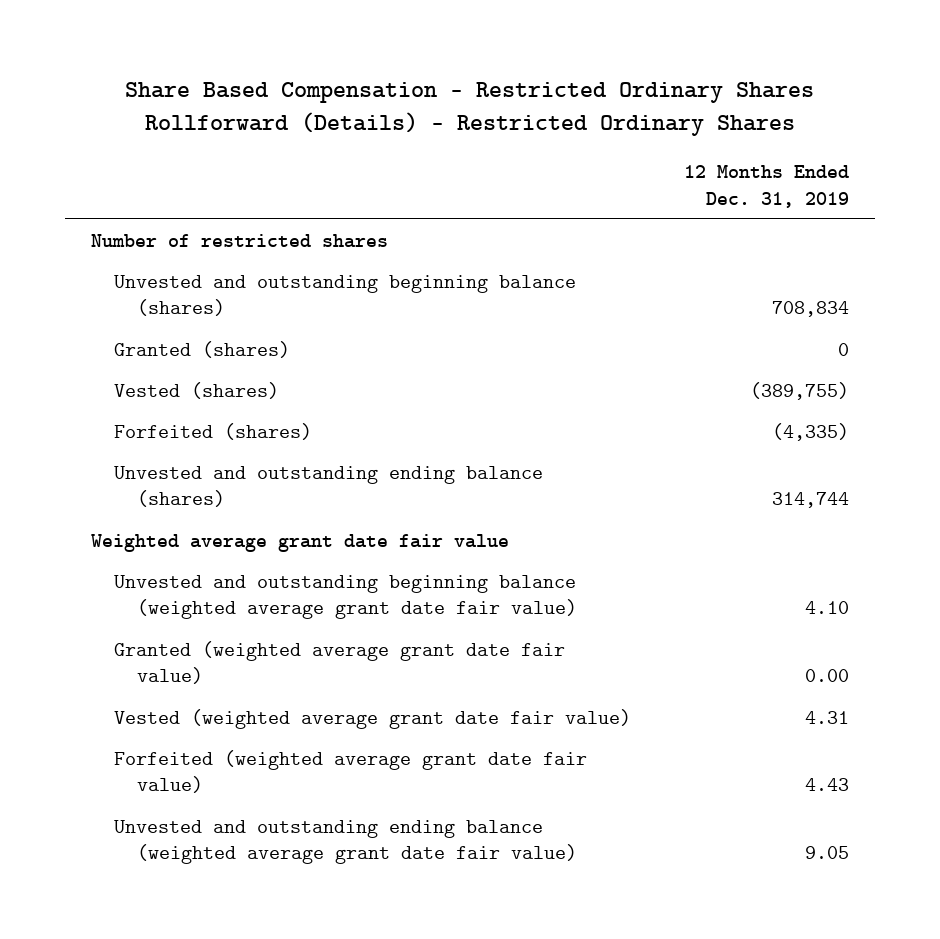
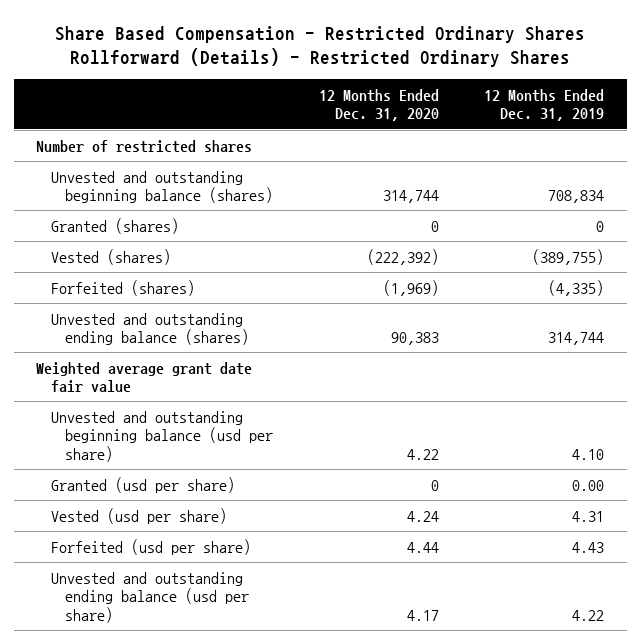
none -> [318,88,439,122] 12 Months Ended Dec. 31, 2020
[114,575,578,620] Unvested and outstanding beginning balance (weighted average grant date fair value) -> [50,410,274,462] Unvested and outstanding beginning balance (usd per share)
[114,641,566,685] Granted (weighted average grant date fair value) -> [50,476,235,493] Granted (usd per share)
[114,709,632,730] Vested (weighted average grant date fair value) -> [50,507,227,524] Vested (usd per share)
[114,750,588,794] Forfeited (weighted average grant date fair value) -> [50,538,251,555] Forfeited (usd per share)
[114,820,578,865] Unvested and outstanding ending balance (weighted average grant date fair value) -> [50,571,250,623] Unvested and outstanding ending balance (usd per share)
[804,846,849,860] 9.05 -> [572,609,605,621] 4.22

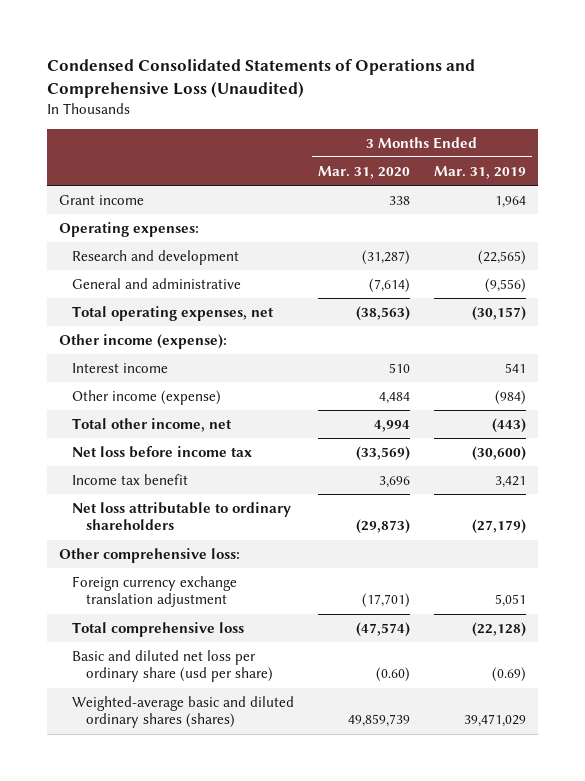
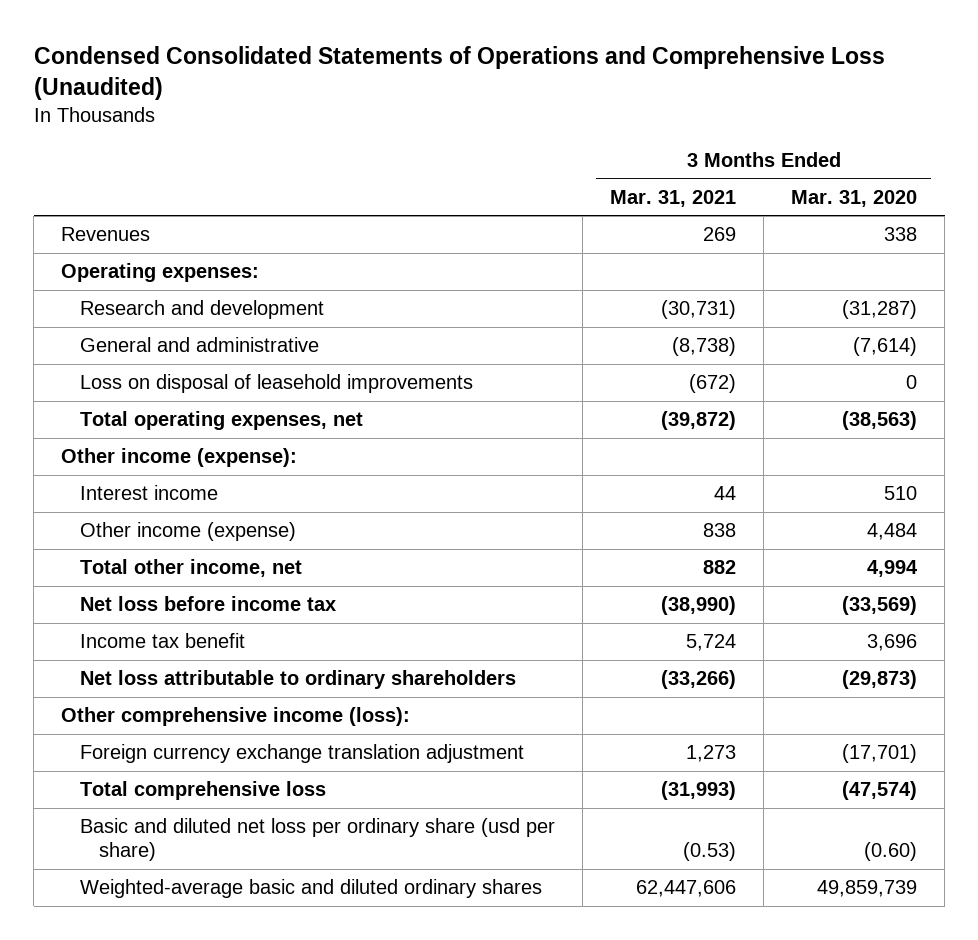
[433,165,526,179] Mar. 31, 2019 -> none
none -> [610,189,737,207] Mar. 31, 2021
[59,194,145,205] Grant income -> [61,227,151,242] Revenues
none -> [80,374,474,394] Loss on disposal of leasehold improvements
[59,547,241,563] Other comprehensive loss: -> [61,707,411,727] Other comprehensive income (loss):
[72,695,295,729] Weighted-average basic and diluted ordinary shares (shares) -> [80,879,543,899] Weighted-average basic and diluted ordinary shares

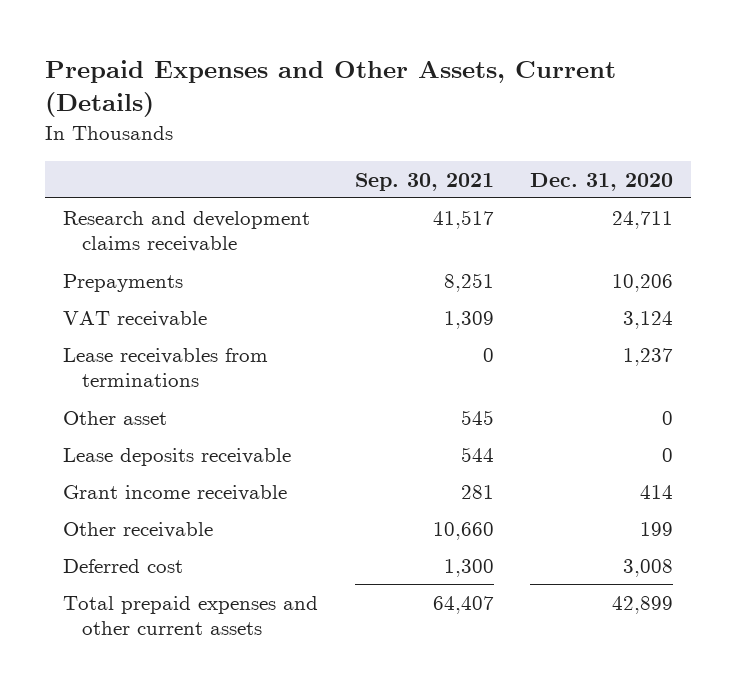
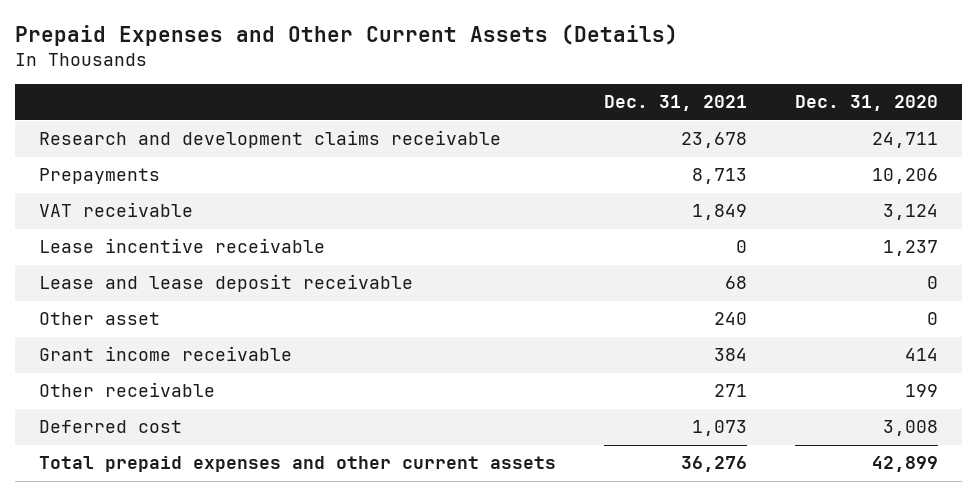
[45,60,617,118] Prepaid Expenses and Other Assets, Current (Details) -> [15,24,679,47] Prepaid Expenses and Other Current Assets (Details)
[354,172,494,191] Sep. 30, 2021 -> none
none -> [604,95,748,112] Dec. 31, 2021
[63,347,269,388] Lease receivables from terminations -> [39,238,326,254] Lease incentive receivable
none -> [39,274,414,293] Lease and lease deposit receivable
[63,447,292,466] Lease deposits receivable -> none

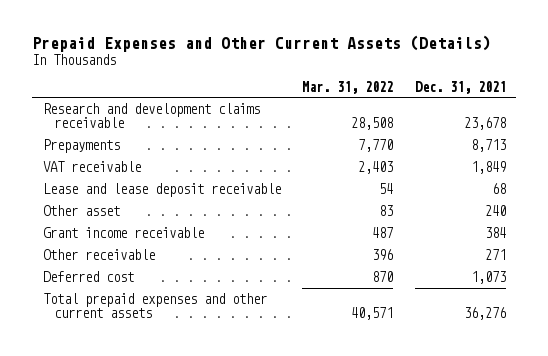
[795,95,939,112] Dec. 31, 2020 -> none
none -> [302,80,394,94] Mar. 31, 2022
[39,238,326,254] Lease incentive receivable -> none

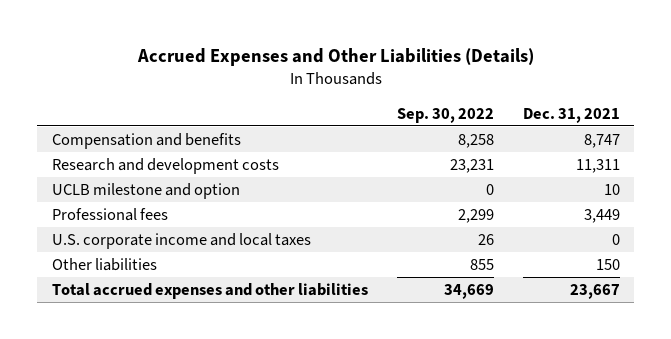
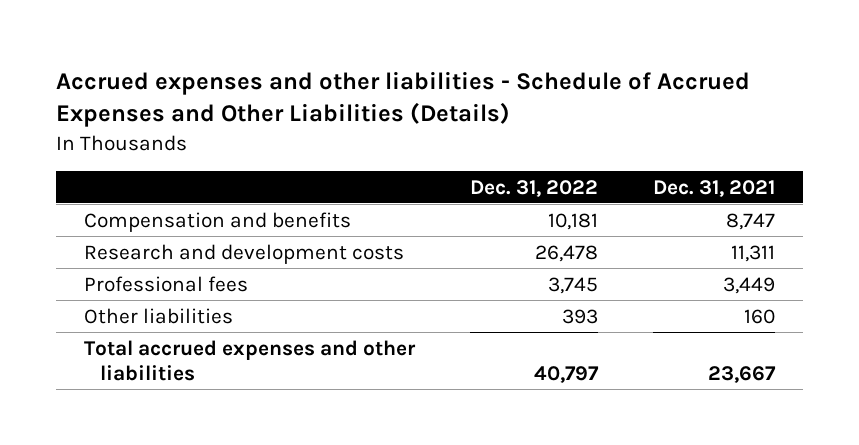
[136,48,534,67] Accrued Expenses and Other Liabilities (Details) -> [56,70,751,128] Accrued expenses and other liabilities - Schedule of Accrued Expenses and Other Liabilities (Details)
[396,107,494,123] Sep. 30, 2022 -> none
none -> [469,179,598,197] Dec. 31, 2022
[51,182,240,199] UCLB milestone and option -> none
[51,232,311,249] U.S. corporate income and local taxes -> none
[595,258,620,270] 150 -> [744,308,776,324] 160

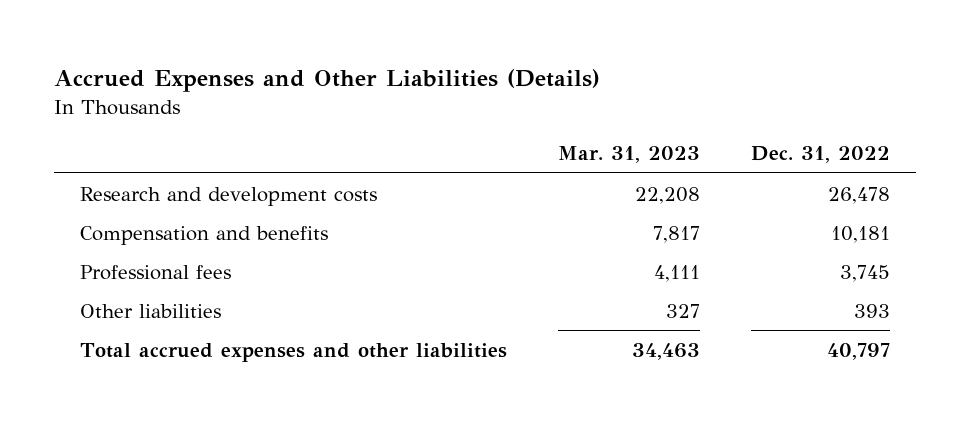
[56,70,751,128] Accrued expenses and other liabilities - Schedule of Accrued Expenses and Other Liabilities (Details) -> [54,68,601,92] Accrued Expenses and Other Liabilities (Details)
[653,179,776,197] Dec. 31, 2021 -> none
none -> [558,146,701,164] Mar. 31, 2023
[83,211,351,232] Compensation and benefits -> [79,225,328,245] Compensation and benefits

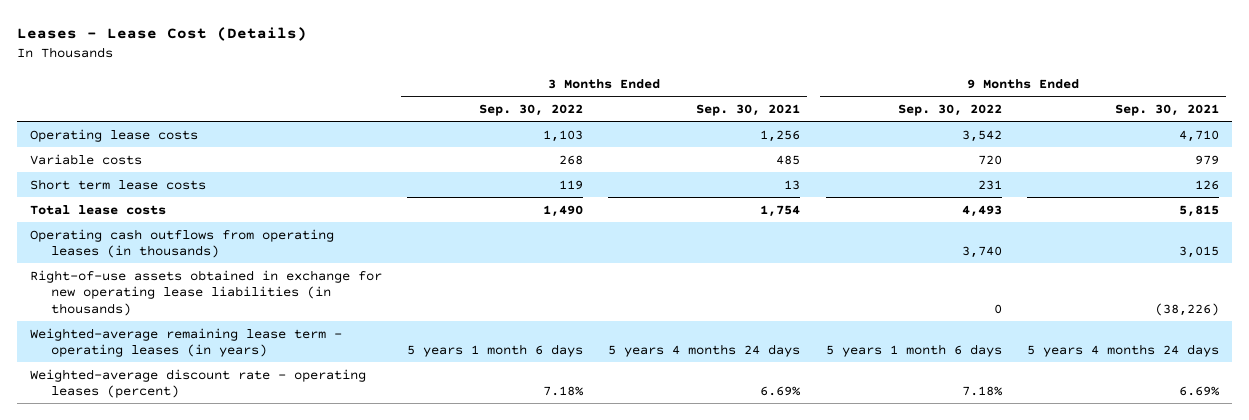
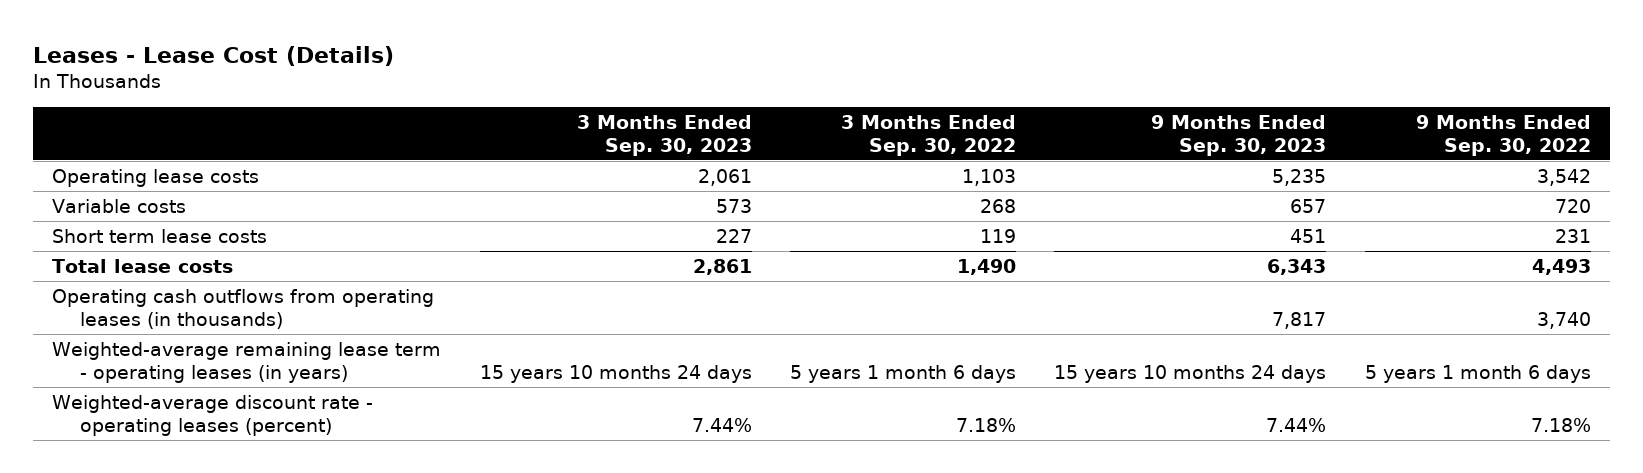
[696,103,801,116] Sep. 30, 2021 -> none
[1115,103,1220,116] Sep. 30, 2021 -> none
none -> [576,114,752,156] 3 Months Ended Sep. 30, 2023
none -> [1151,114,1327,156] 9 Months Ended Sep. 30, 2023
[29,269,382,316] Right-of-use assets obtained in exchange for new operating lease liabilities (in thousands) -> none

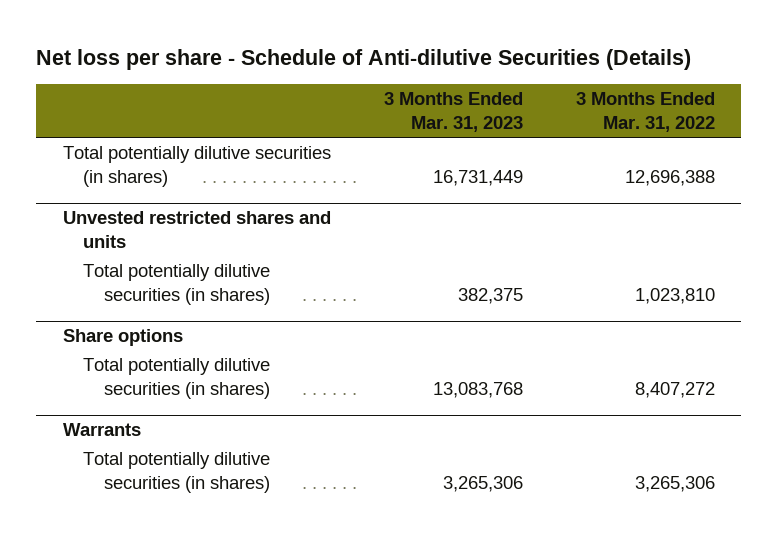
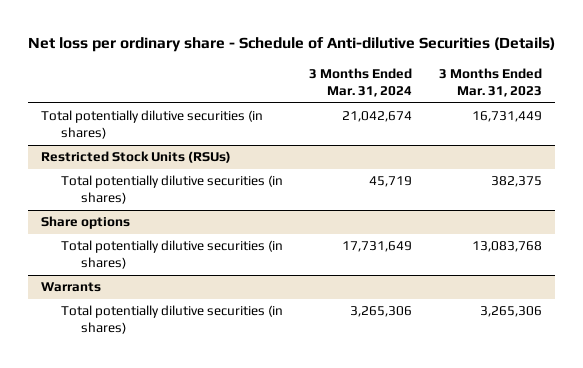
[36,49,692,71] Net loss per share - Schedule of Anti-dilutive Securities (Details) -> [27,37,555,53] Net loss per ordinary share - Schedule of Anti-dilutive Securities (Details)
[575,91,715,133] 3 Months Ended Mar. 31, 2022 -> none
none -> [309,68,413,98] 3 Months Ended Mar. 31, 2024
[62,211,331,249] Unvested restricted shares and units -> [40,151,231,164] Restricted Stock Units (RSUs)

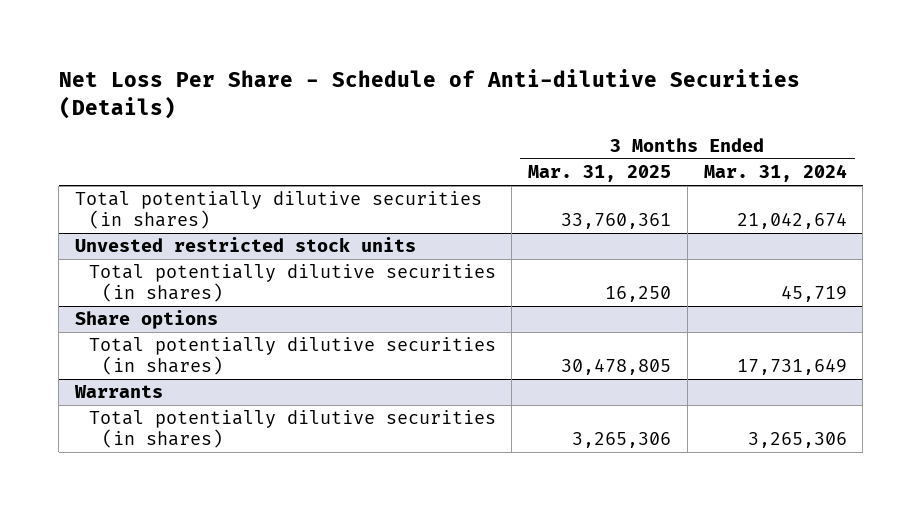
[27,37,555,53] Net loss per ordinary share - Schedule of Anti-dilutive Securities (Details) -> [58,68,800,119] Net Loss Per Share - Schedule of Anti-dilutive Securities (Details)
[438,68,542,98] 3 Months Ended Mar. 31, 2023 -> none
none -> [528,165,672,183] Mar. 31, 2025
[40,151,231,164] Restricted Stock Units (RSUs) -> [75,237,417,253] Unvested restricted stock units

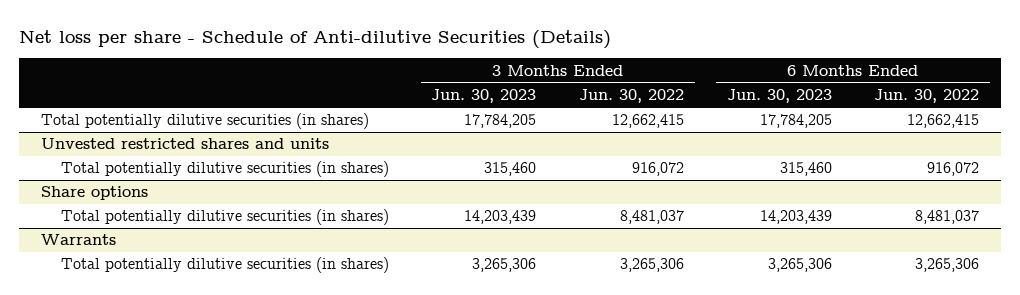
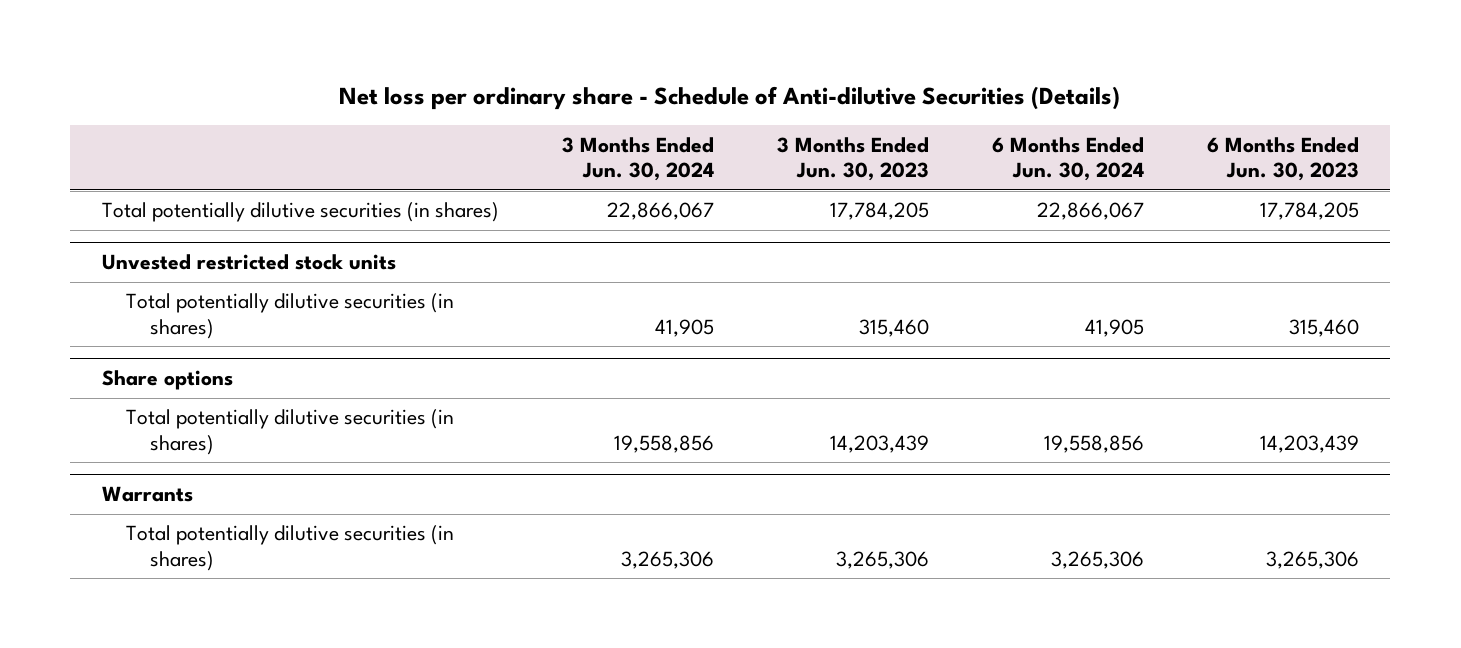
[19,30,612,50] Net loss per share - Schedule of Anti-dilutive Securities (Details) -> [339,85,1121,110] Net loss per ordinary share - Schedule of Anti-dilutive Securities (Details)
[579,89,685,104] Jun. 30, 2022 -> none
[874,89,980,104] Jun. 30, 2022 -> none
none -> [561,136,714,182] 3 Months Ended Jun. 30, 2024
none -> [991,136,1144,182] 6 Months Ended Jun. 30, 2024
[40,138,329,150] Unvested restricted shares and units -> [101,254,396,271] Unvested restricted stock units

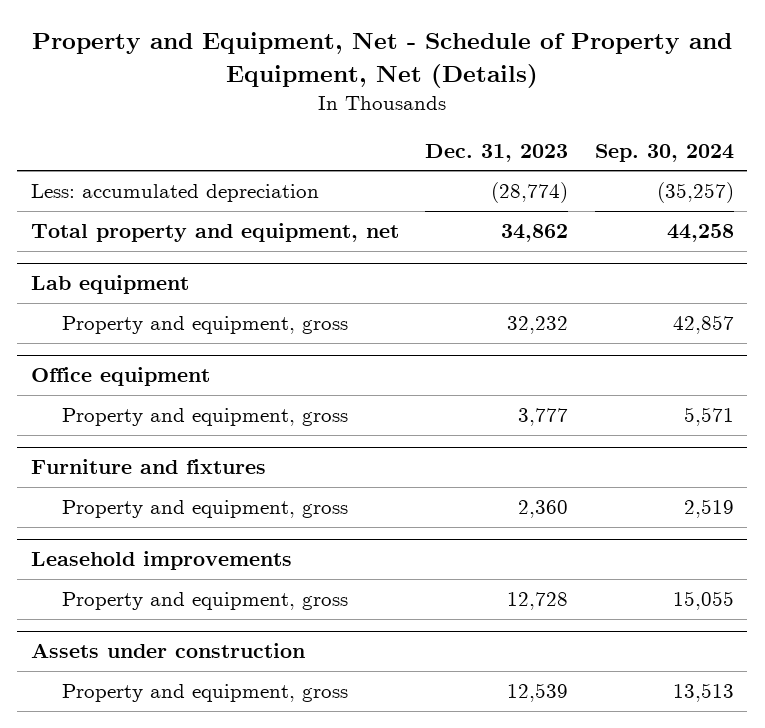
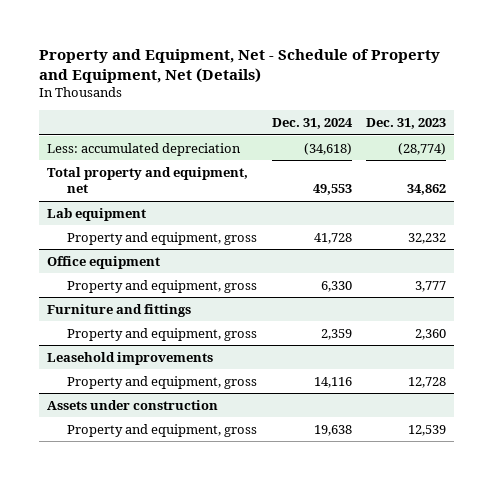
[595,143,735,162] Sep. 30, 2024 -> none
none -> [271,118,353,130] Dec. 31, 2024
[30,459,266,475] Furniture and fixtures -> [46,303,191,317] Furniture and fittings

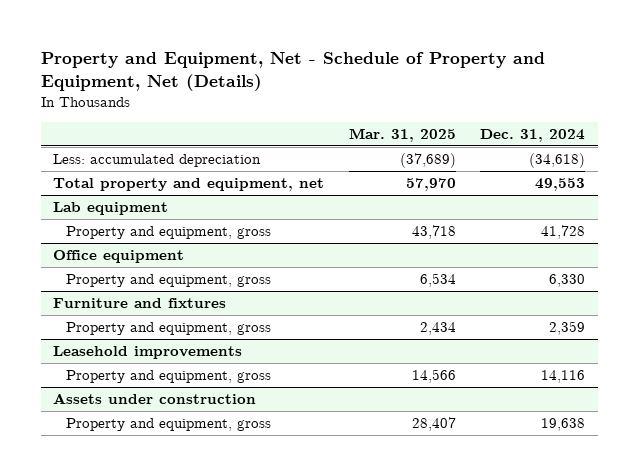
[366,118,447,130] Dec. 31, 2023 -> none
none -> [348,127,456,142] Mar. 31, 2025
[46,303,191,317] Furniture and fittings -> [52,298,226,309] Furniture and fixtures

